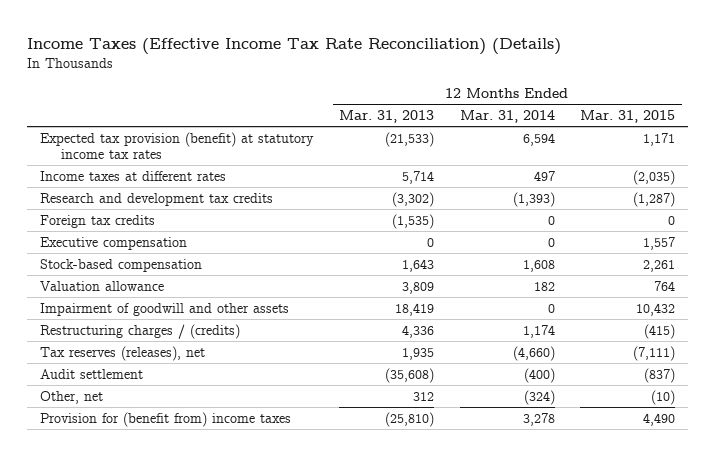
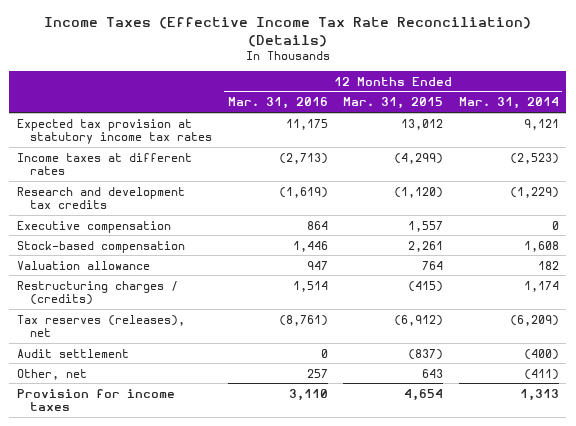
[338,110,434,124] Mar. 31, 2013 -> none
none -> [227,97,328,110] Mar. 31, 2016
[40,214,156,228] Foreign tax credits -> none
[40,131,315,160] Expected tax provision (benefit) at statutory income tax rates -> [17,118,213,144] Expected tax provision at statutory income tax rates
[522,132,555,146] 6,594 -> [523,118,559,130] 9,121
[643,132,676,146] 1,171 -> [401,118,444,130] 13,012
[533,170,555,181] 497 -> [509,152,559,164] (2,523)
[633,169,676,185] (2,035) -> [394,152,444,164] (4,299)
[512,191,555,207] (1,393) -> [509,186,559,198] (1,229)
[633,191,676,207] (1,287) -> [394,186,444,198] (1,120)
[40,302,290,316] Impairment of goodwill and other assets -> none
[512,345,555,361] (4,660) -> [509,314,559,326] (6,209)
[633,345,676,361] (7,111) -> [394,314,444,326] (6,912)
[523,389,555,405] (324) -> [523,368,559,380] (411)
[651,389,676,405] (10) -> [422,368,444,378] 643
[40,411,292,427] Provision for (benefit from) income taxes -> [17,388,176,411] Provision for income taxes
[522,412,555,426] 3,278 -> [519,388,559,401] 1,313
[643,412,676,426] 4,490 -> [404,388,444,401] 4,654

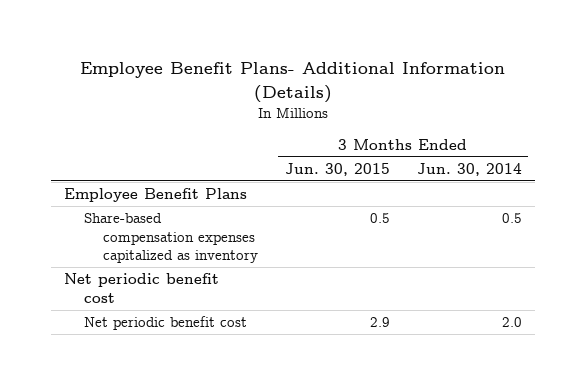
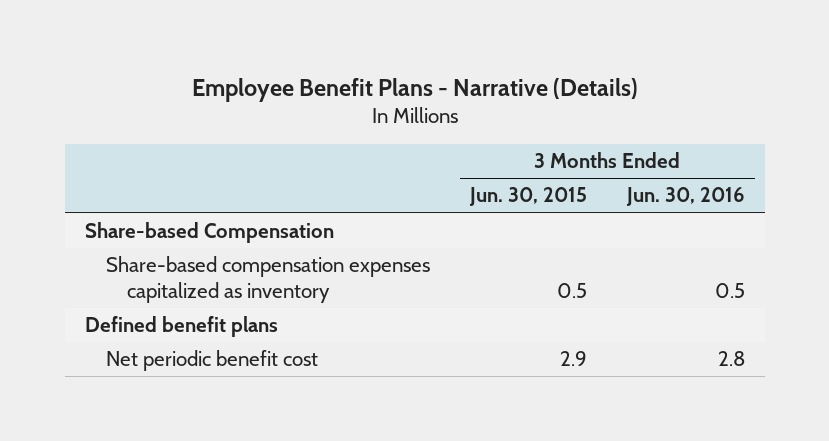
[80,62,506,103] Employee Benefit Plans- Additional Information (Details) -> [191,78,638,103] Employee Benefit Plans - Narrative (Details)
[416,163,522,177] Jun. 30, 2014 -> none
none -> [625,187,745,207] Jun. 30, 2016
[64,188,248,203] Employee Benefit Plans -> none
none -> [84,222,334,244] Share-based Compensation
[64,273,220,303] Net periodic benefit cost -> [84,316,278,338] Defined benefit plans

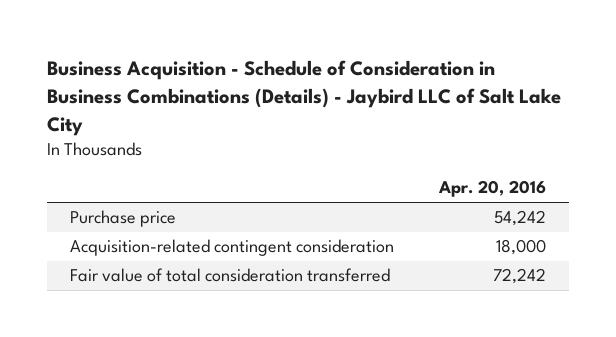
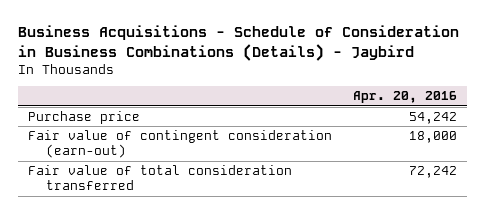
[47,60,562,136] Business Acquisition - Schedule of Consideration in Business Combinations (Details) - Jaybird LLC of Salt Lake City -> [17,25,459,61] Business Acquisitions - Schedule of Consideration in Business Combinations (Details) - Jaybird
[69,239,394,257] Acquisition-related contingent consideration -> [28,130,333,159] Fair value of contingent consideration (earn-out)

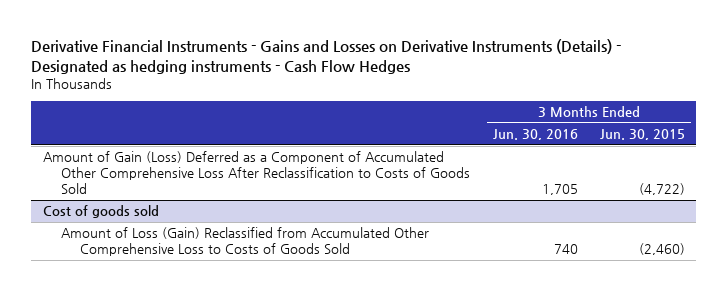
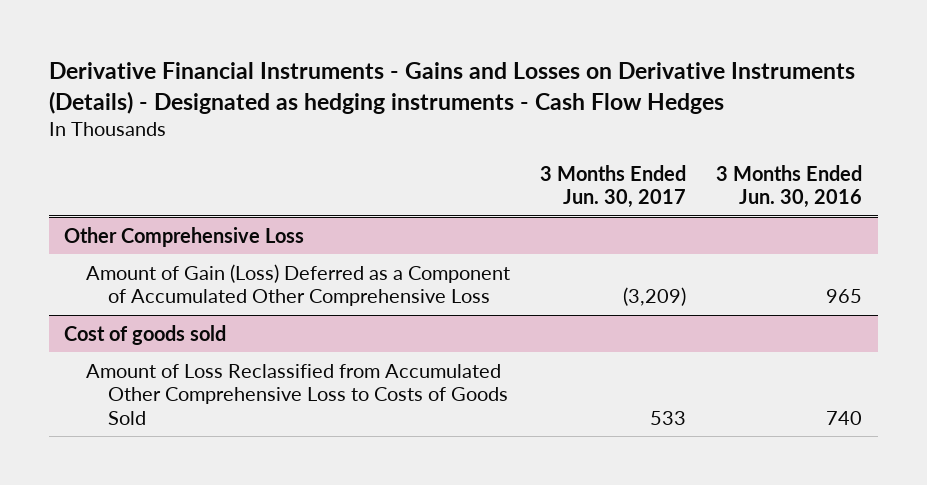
[600,129,686,141] Jun. 30, 2015 -> none
none -> [540,164,687,209] 3 Months Ended Jun. 30, 2017
none -> [64,226,305,247] Other Comprehensive Loss
[42,151,471,195] Amount of Gain (Loss) Deferred as a Component of Accumulated Other Comprehensive Loss After Reclassification to Costs of Goods Sold -> [86,263,511,307] Amount of Gain (Loss) Deferred as a Component of Accumulated Other Comprehensive Loss
[541,184,578,196] 1,705 -> [826,289,863,304] 965
[61,227,430,257] Amount of Loss (Gain) Reclassified from Accumulated Other Comprehensive Loss to Costs of Goods Sold -> [86,363,508,425] Amount of Loss Reclassified from Accumulated Other Comprehensive Loss to Costs of Goods Sold

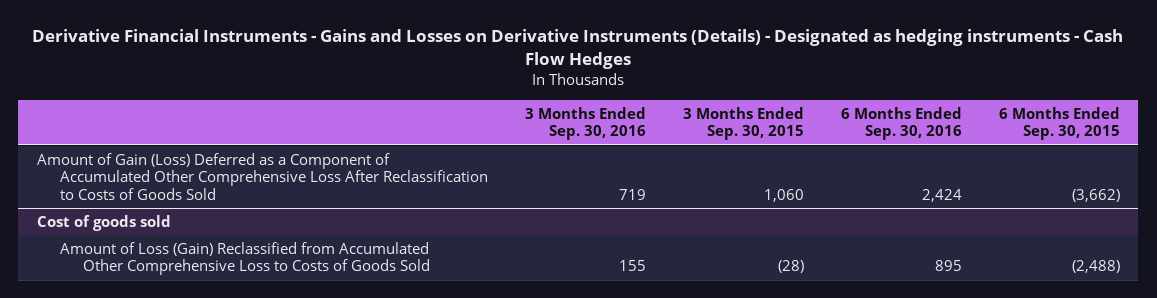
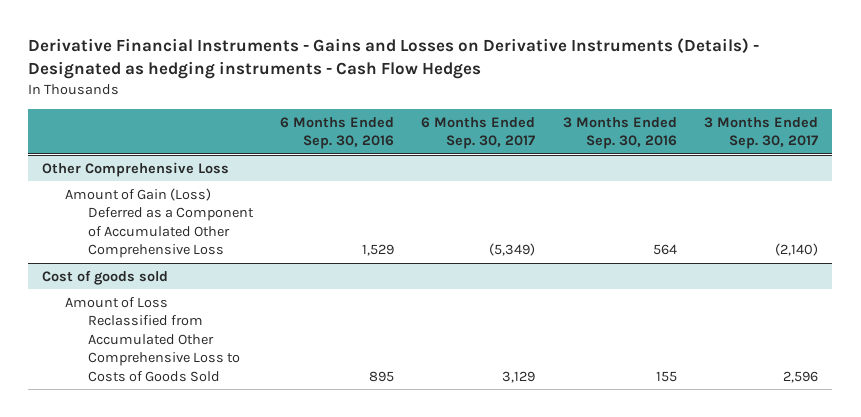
[682,106,804,141] 3 Months Ended Sep. 30, 2015 -> none
[998,106,1120,141] 6 Months Ended Sep. 30, 2015 -> none
none -> [421,116,536,150] 6 Months Ended Sep. 30, 2017
none -> [704,116,819,150] 3 Months Ended Sep. 30, 2017
none -> [42,161,230,177] Other Comprehensive Loss
[36,152,488,200] Amount of Gain (Loss) Deferred as a Component of Accumulated Other Comprehensive Loss After Reclassification to Costs of Goods Sold -> [64,187,254,259] Amount of Gain (Loss) Deferred as a Component of Accumulated Other Comprehensive Loss
[618,188,646,200] 719 -> [652,244,677,256] 564
[921,188,962,202] 2,424 -> [362,244,395,257] 1,529
[59,241,430,276] Amount of Loss (Gain) Reclassified from Accumulated Other Comprehensive Loss to Costs of Goods Sold -> [64,296,240,382] Amount of Loss Reclassified from Accumulated Other Comprehensive Loss to Costs of Goods Sold

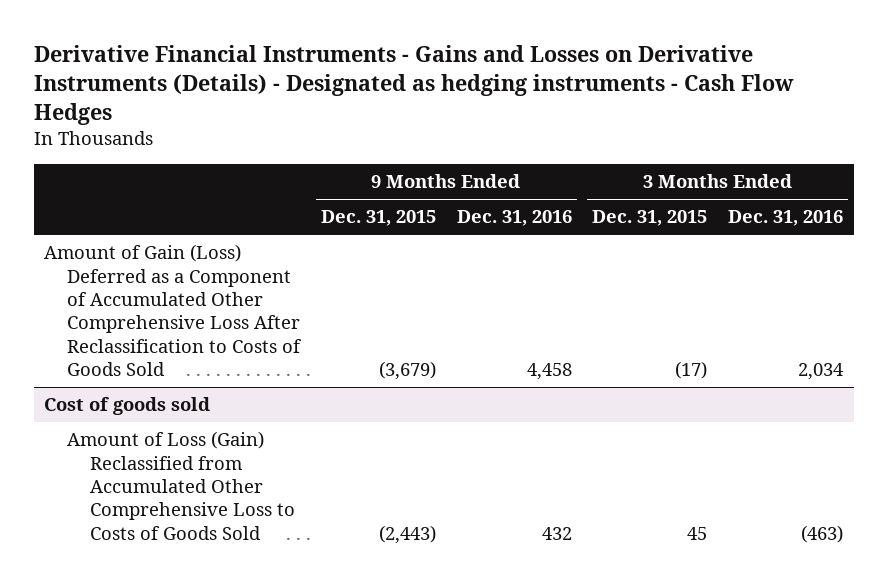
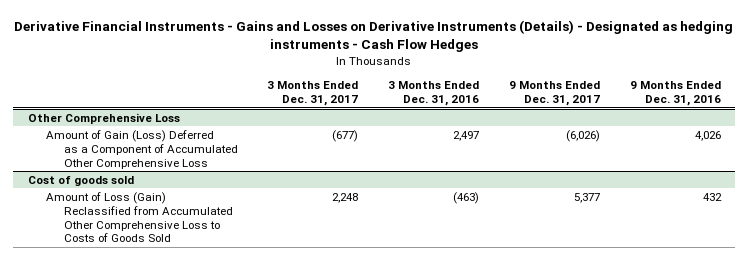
[320,210,436,227] Dec. 31, 2015 -> none
[592,210,708,227] Dec. 31, 2015 -> none
none -> [267,81,359,107] 3 Months Ended Dec. 31, 2017
none -> [508,81,600,107] 9 Months Ended Dec. 31, 2017
none -> [27,112,180,124] Other Comprehensive Loss
[43,244,303,377] Amount of Gain (Loss) Deferred as a Component of Accumulated Other Comprehensive Loss After Reclassification to Costs of Goods Sold -> [45,129,238,169] Amount of Gain (Loss) Deferred as a Component of Accumulated Other Comprehensive Loss
[526,363,572,381] 4,458 -> [694,130,721,141] 4,026
[798,363,845,381] 2,034 -> [453,130,480,141] 2,497

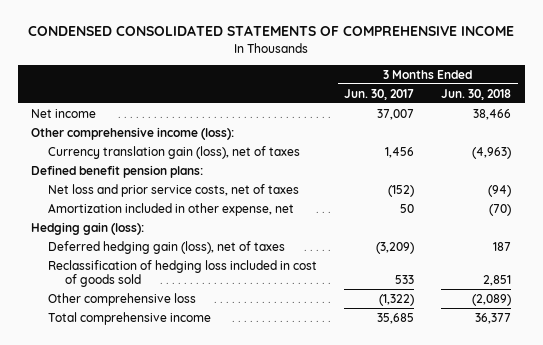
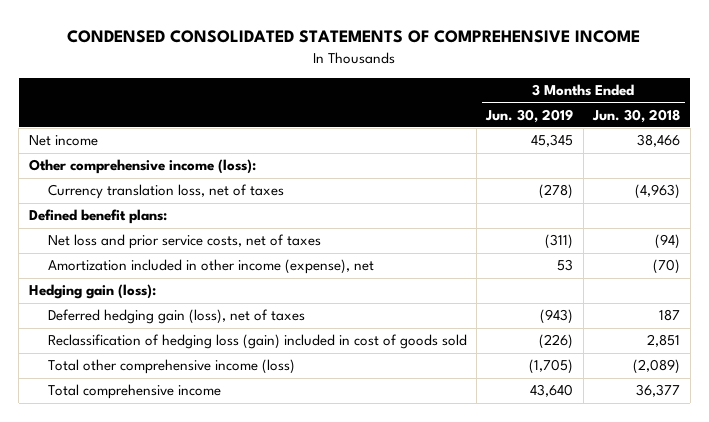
[344,88,415,100] Jun. 30, 2017 -> none
none -> [485,108,574,123] Jun. 30, 2019
[48,145,301,159] Currency translation gain (loss), net of taxes -> [47,184,284,200] Currency translation loss, net of taxes
[31,164,204,178] Defined benefit pension plans: -> [28,209,167,225] Defined benefit plans:
[48,202,295,216] Amortization included in other expense, net -> [47,259,374,275] Amortization included in other income (expense), net
[48,259,318,288] Reclassification of hedging loss included in cost of goods sold -> [47,334,467,350] Reclassification of hedging loss (gain) included in cost of goods sold
[48,292,197,306] Other comprehensive loss -> [47,359,295,375] Total other comprehensive income (loss)

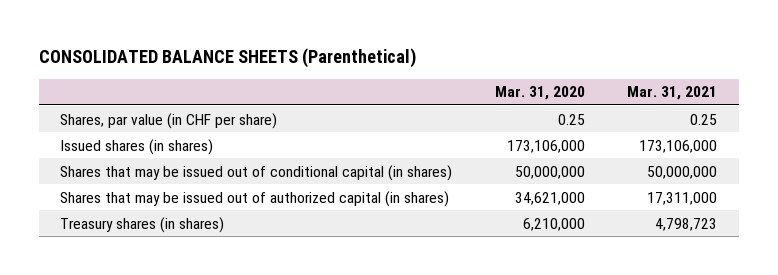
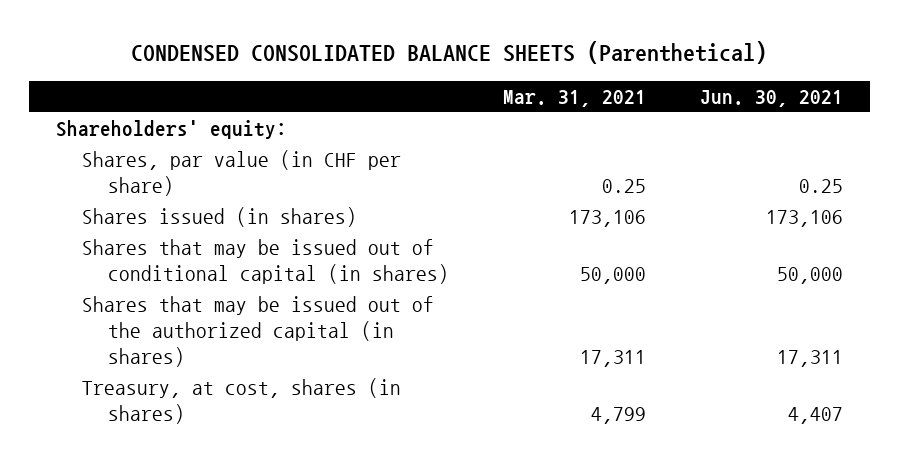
[39,48,417,69] CONSOLIDATED BALANCE SHEETS (Parenthetical) -> [131,41,768,65] CONDENSED CONSOLIDATED BALANCE SHEETS (Parenthetical)
[494,86,585,101] Mar. 31, 2020 -> none
none -> [699,89,843,107] Jun. 30, 2021
none -> [55,120,287,140] Shareholders' equity:
[60,138,214,155] Issued shares (in shares) -> [81,207,357,228] Shares issued (in shares)
[639,139,718,153] 173,106,000 -> [568,210,646,228] 173,106
[647,165,718,179] 50,000,000 -> [579,266,646,284] 50,000
[60,190,450,207] Shares that may be issued out of authorized capital (in shares) -> [81,296,434,367] Shares that may be issued out of the authorized capital (in shares)
[647,191,718,205] 17,311,000 -> [579,349,646,367] 17,311
[60,216,225,233] Treasury shares (in shares) -> [81,378,401,424] Treasury, at cost, shares (in shares)
[655,217,718,231] 4,798,723 -> [590,406,646,424] 4,799

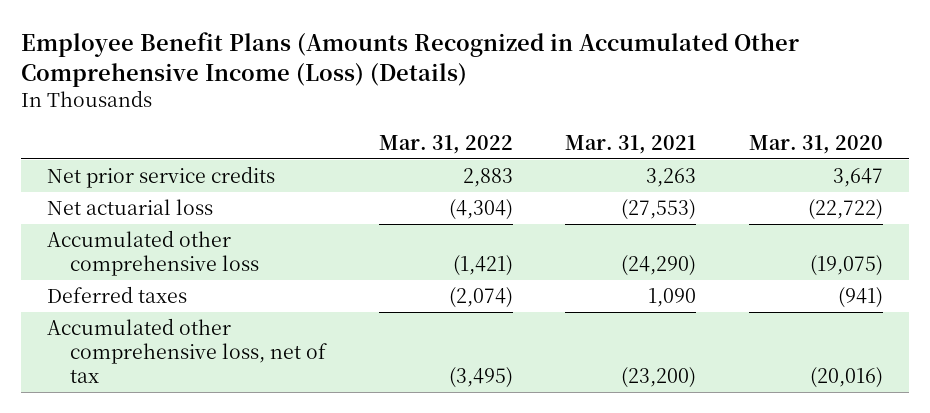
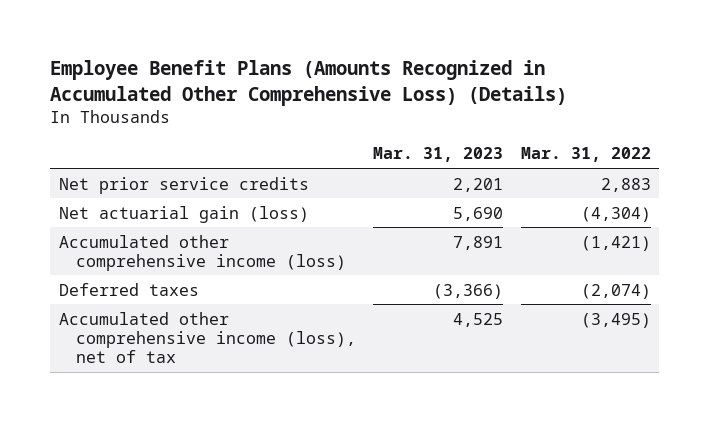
[20,31,799,87] Employee Benefit Plans (Amounts Recognized in Accumulated Other Comprehensive Income (Loss) (Details) -> [49,60,567,106] Employee Benefit Plans (Amounts Recognized in Accumulated Other Comprehensive Loss) (Details)
[565,134,697,154] Mar. 31, 2021 -> none
[749,134,884,154] Mar. 31, 2020 -> none
none -> [373,147,504,163] Mar. 31, 2023
[47,199,214,216] Net actuarial loss -> [58,205,309,223] Net actuarial gain (loss)
[47,230,259,277] Accumulated other comprehensive loss -> [58,234,346,271] Accumulated other comprehensive income (loss)
[47,318,327,383] Accumulated other comprehensive loss, net of tax -> [58,311,356,363] Accumulated other comprehensive income (loss), net of tax

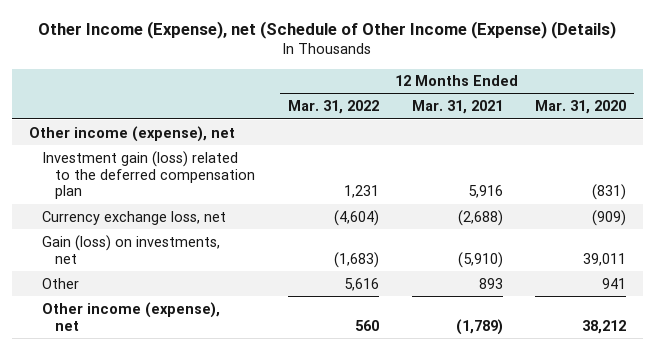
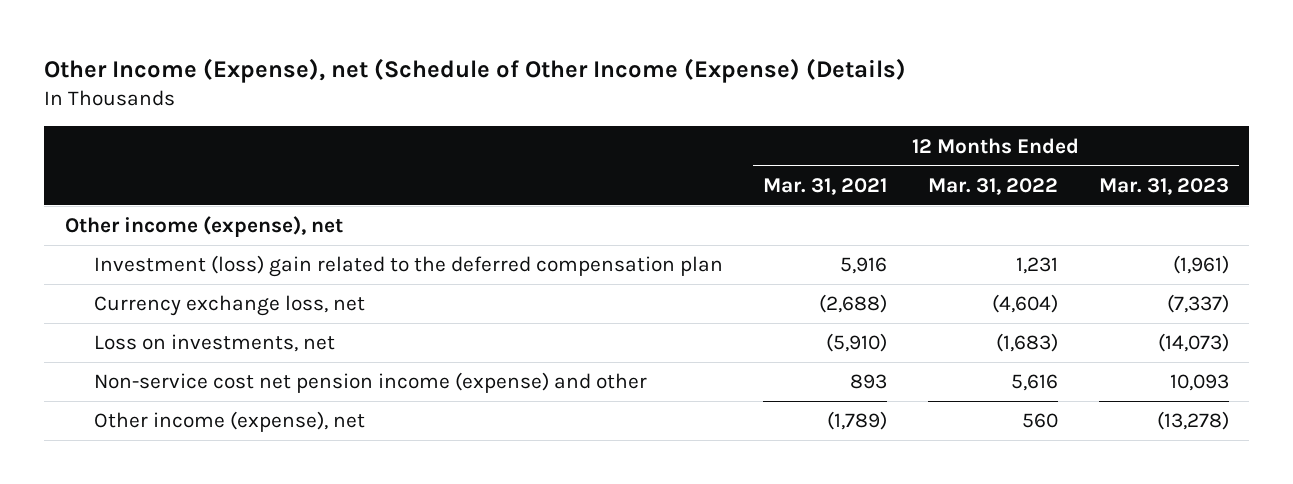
[535,100,627,115] Mar. 31, 2020 -> none
none -> [1098,177,1229,195] Mar. 31, 2023
[41,150,256,200] Investment gain (loss) related to the deferred compensation plan -> [93,255,723,278] Investment (loss) gain related to the deferred compensation plan
[41,234,220,264] Gain (loss) on investments, net -> [93,334,335,353] Loss on investments, net
[41,277,79,289] Other -> [93,372,647,394] Non-service cost net pension income (expense) and other

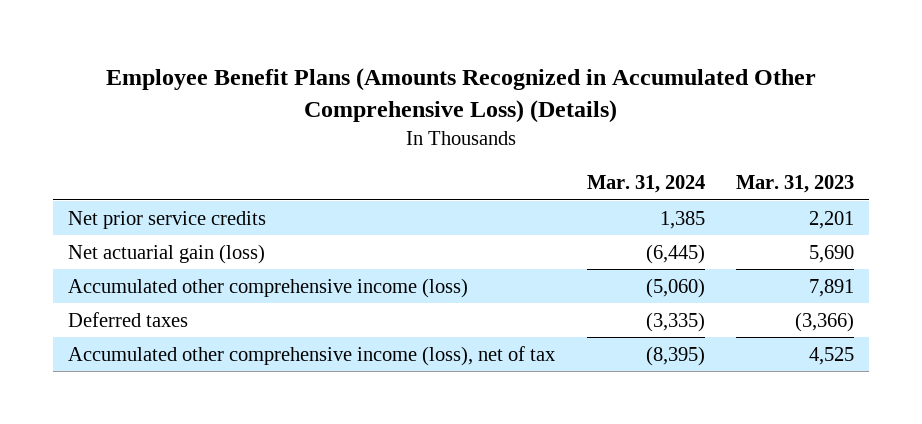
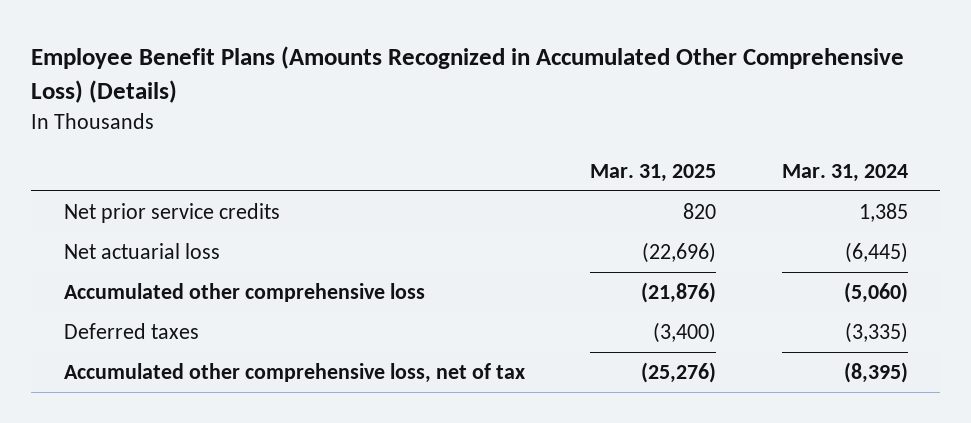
[735,175,854,194] Mar. 31, 2023 -> none
none -> [590,163,717,182] Mar. 31, 2025
[68,243,266,264] Net actuarial gain (loss) -> [63,243,220,260] Net actuarial loss
[68,277,469,298] Accumulated other comprehensive income (loss) -> [63,283,425,303] Accumulated other comprehensive loss
[68,345,556,366] Accumulated other comprehensive income (loss), net of tax -> [63,363,525,384] Accumulated other comprehensive loss, net of tax

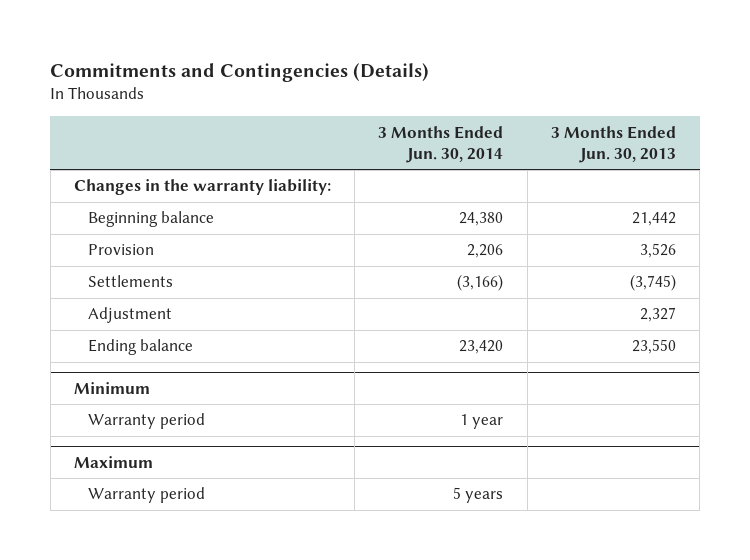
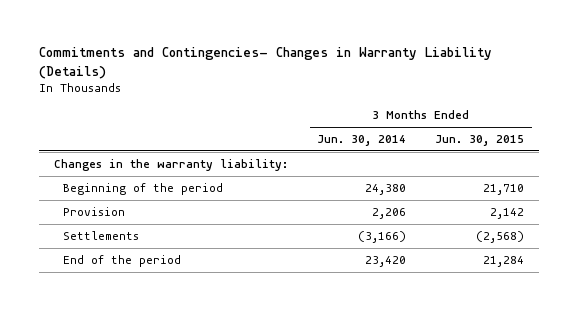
[50,62,430,82] Commitments and Contingencies (Details) -> [38,47,492,79] Commitments and Contingencies- Changes in Warranty Liability (Details)
[550,125,676,164] 3 Months Ended Jun. 30, 2013 -> none
none -> [435,134,525,146] Jun. 30, 2015
[87,211,214,228] Beginning balance -> [62,182,223,195] Beginning of the period
[87,307,172,324] Adjustment -> none
[73,381,150,394] Minimum -> none
[87,413,205,430] Warranty period -> none
[73,455,153,468] Maximum -> none
[87,487,205,504] Warranty period -> none
[87,339,193,356] Ending balance -> [62,254,181,267] End of the period

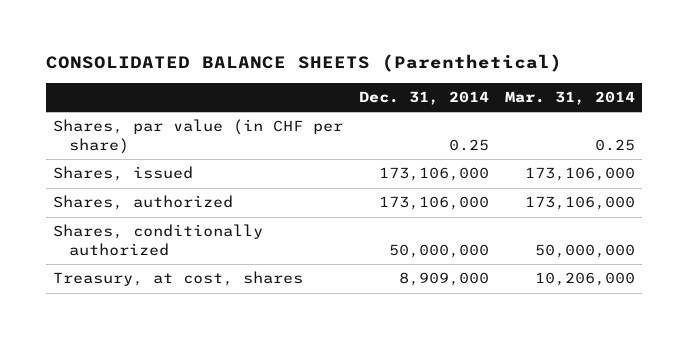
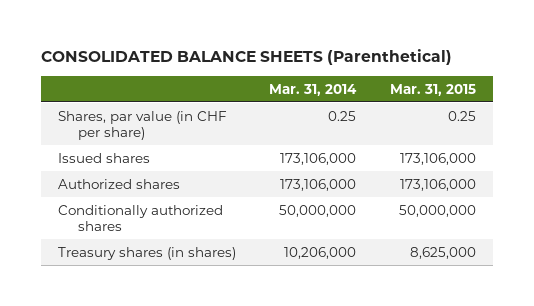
[359,91,490,106] Dec. 31, 2014 -> none
none -> [389,83,476,96] Mar. 31, 2015
[53,166,194,182] Shares, issued -> [57,152,150,163] Issued shares
[53,195,234,211] Shares, authorized -> [57,178,180,189] Authorized shares
[53,224,264,256] Shares, conditionally authorized -> [57,204,223,231] Conditionally authorized shares
[53,271,304,287] Treasury, at cost, shares -> [57,246,236,260] Treasury shares (in shares)

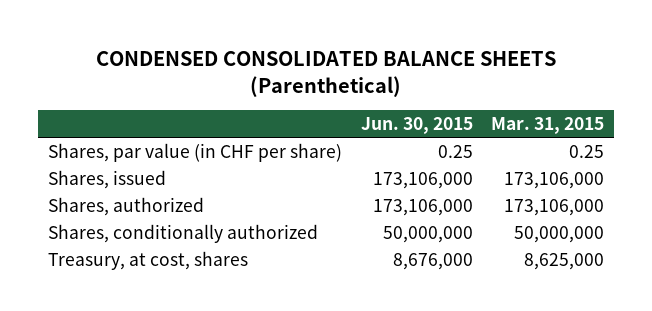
[41,49,453,66] CONSOLIDATED BALANCE SHEETS (Parenthetical) -> [96,50,557,97] CONDENSED CONSOLIDATED BALANCE SHEETS (Parenthetical)
[269,83,358,96] Mar. 31, 2014 -> none
none -> [360,117,473,135] Jun. 30, 2015
[57,152,150,163] Issued shares -> [47,169,166,189] Shares, issued
[57,178,180,189] Authorized shares -> [47,196,204,216] Shares, authorized
[57,204,223,231] Conditionally authorized shares -> [47,223,318,243] Shares, conditionally authorized
[57,246,236,260] Treasury shares (in shares) -> [47,250,248,270] Treasury, at cost, shares

